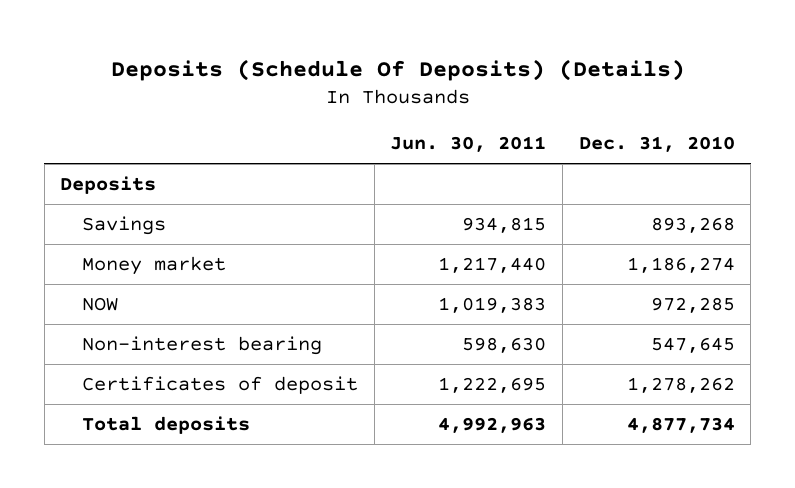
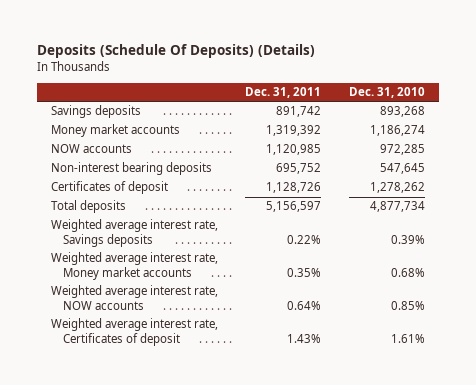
[390,136,547,153] Jun. 30, 2011 -> none
none -> [245,87,322,99] Dec. 31, 2011
[60,175,157,194] Deposits -> none
[82,215,167,235] Savings -> [50,105,141,119] Savings deposits
[82,255,227,275] Money market -> [50,124,180,138] Money market accounts
[82,296,119,311] NOW -> [50,144,132,154] NOW accounts
[82,335,323,355] Non-interest bearing -> [50,162,212,176] Non-interest bearing deposits
none -> [50,219,218,247] Weighted average interest rate, Savings deposits
none -> [50,252,218,280] Weighted average interest rate, Money market accounts
none -> [50,285,218,310] Weighted average interest rate, NOW accounts
none -> [50,318,218,346] Weighted average interest rate, Certificates of deposit

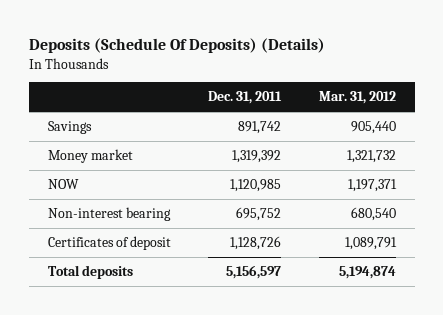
[349,87,426,99] Dec. 31, 2010 -> none
none -> [318,91,396,105] Mar. 31, 2012
[50,105,141,119] Savings deposits -> [47,121,92,135] Savings
[50,124,180,138] Money market accounts -> [47,149,133,164] Money market
[50,144,132,154] NOW accounts -> [47,179,79,190] NOW
[50,162,212,176] Non-interest bearing deposits -> [47,207,171,222] Non-interest bearing
[50,219,218,247] Weighted average interest rate, Savings deposits -> none
[50,252,218,280] Weighted average interest rate, Money market accounts -> none
[50,285,218,310] Weighted average interest rate, NOW accounts -> none
[50,318,218,346] Weighted average interest rate, Certificates of deposit -> none

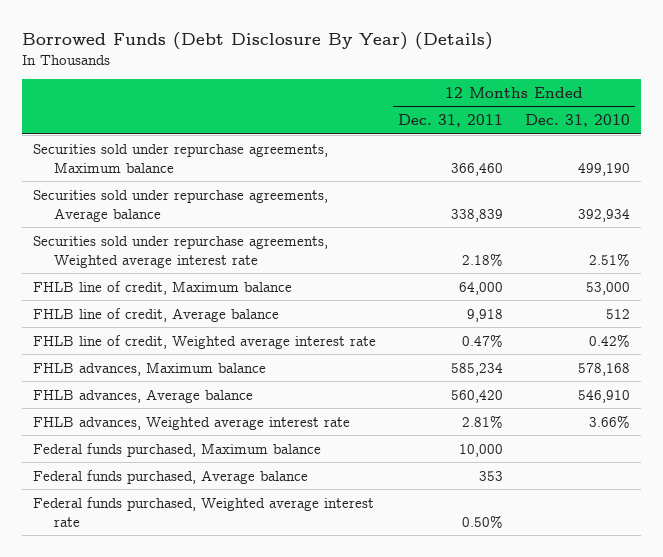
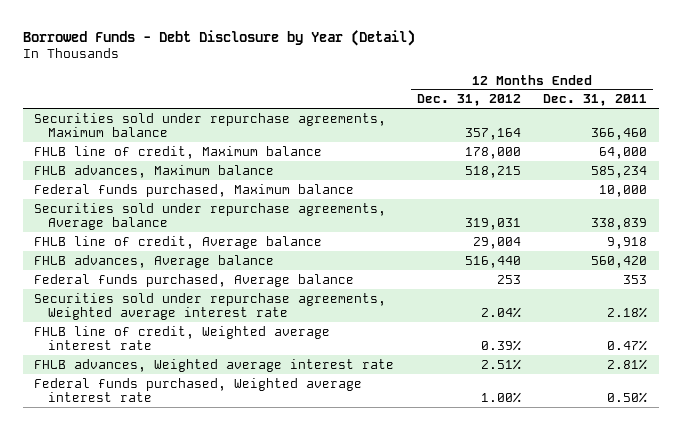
[22,31,494,50] Borrowed Funds (Debt Disclosure By Year) (Details) -> [22,29,415,46] Borrowed Funds - Debt Disclosure by Year (Detail)
[524,114,630,128] Dec. 31, 2010 -> none
none -> [416,94,521,107] Dec. 31, 2012
[33,189,329,222] Securities sold under repurchase agreements, Average balance -> [33,202,386,231] Securities sold under repurchase agreements, Average balance
[33,307,280,322] FHLB line of credit, Average balance -> [33,235,322,249] FHLB line of credit, Average balance
[33,388,254,403] FHLB advances, Average balance -> [33,254,274,268] FHLB advances, Average balance
[33,235,329,268] Securities sold under repurchase agreements, Weighted average interest rate -> [33,292,386,321] Securities sold under repurchase agreements, Weighted average interest rate
[33,334,377,349] FHLB line of credit, Weighted average interest rate -> [33,325,330,351] FHLB line of credit, Weighted average interest rate
[33,416,351,430] FHLB advances, Weighted average interest rate -> [33,358,394,372] FHLB advances, Weighted average interest rate

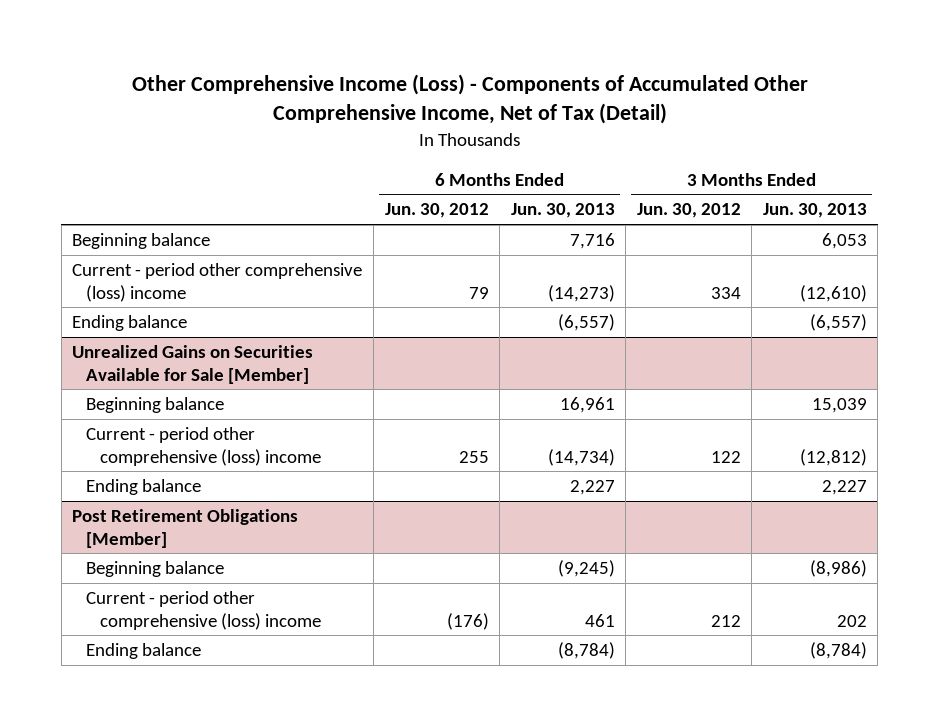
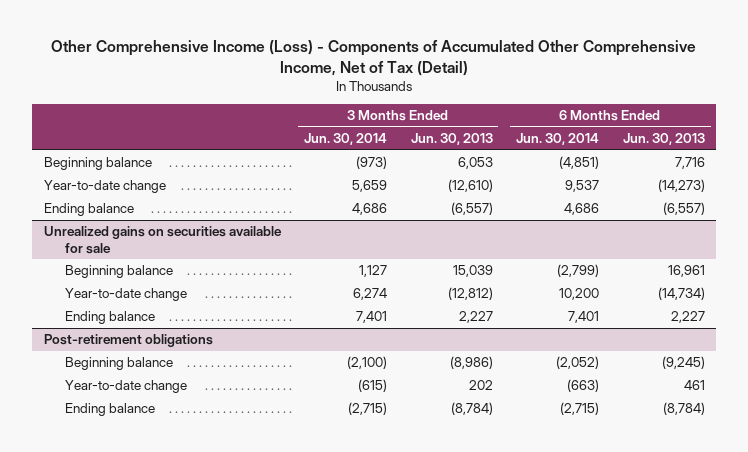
[384,203,489,219] Jun. 30, 2012 -> none
[636,203,741,219] Jun. 30, 2012 -> none
none -> [304,133,388,146] Jun. 30, 2014
none -> [516,133,600,146] Jun. 30, 2014
[72,262,363,302] Current - period other comprehensive (loss) income -> [43,180,166,194] Year-to-date change
[72,344,314,384] Unrealized Gains on Securities Available for Sale [Member] -> [43,226,282,254] Unrealized gains on securities available for sale
[86,426,322,466] Current - period other comprehensive (loss) income -> [64,288,187,302] Year-to-date change
[72,508,299,548] Post Retirement Obligations [Member] -> [43,334,213,348] Post-retirement obligations
[86,590,322,630] Current - period other comprehensive (loss) income -> [64,380,187,394] Year-to-date change

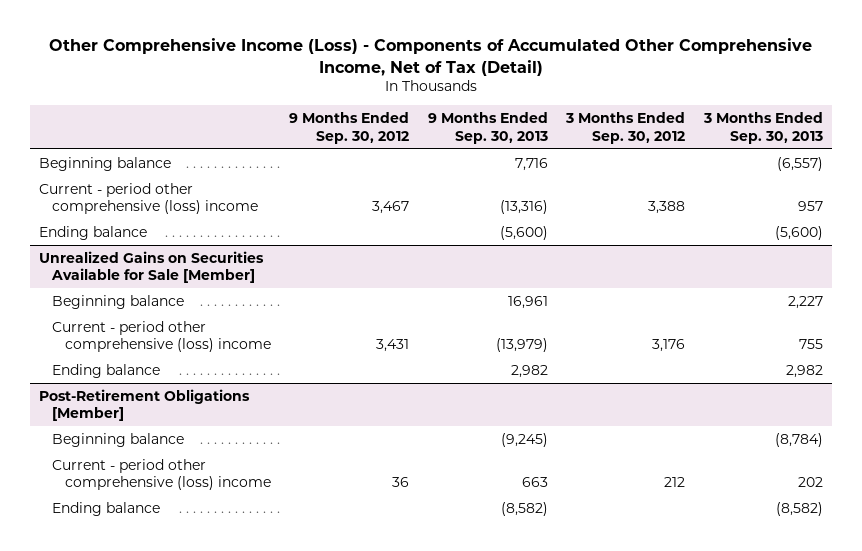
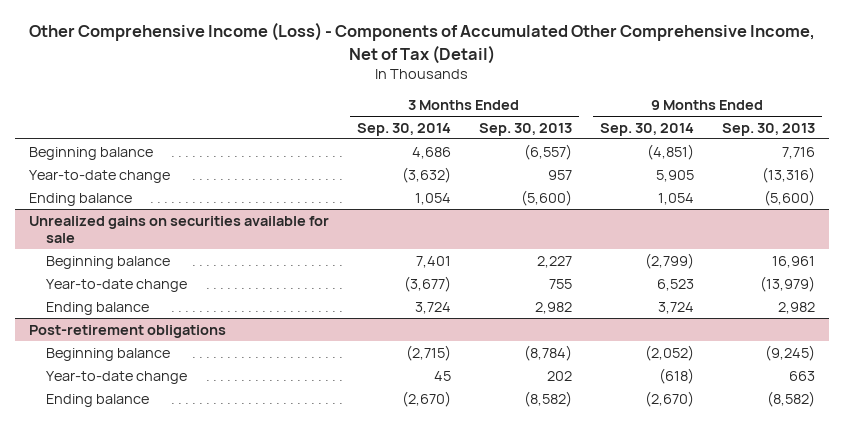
[289,111,410,144] 9 Months Ended Sep. 30, 2012 -> none
[565,111,686,144] 3 Months Ended Sep. 30, 2012 -> none
none -> [356,122,451,136] Sep. 30, 2014
none -> [599,122,694,136] Sep. 30, 2014
[39,182,258,215] Current - period other comprehensive (loss) income -> [28,169,170,183] Year-to-date change
[39,250,265,284] Unrealized Gains on Securities Available for Sale [Member] -> [28,215,329,243] Unrealized gains on securities available for sale
[51,320,271,353] Current - period other comprehensive (loss) income -> [46,278,188,292] Year-to-date change
[39,388,251,422] Post-Retirement Obligations [Member] -> [28,324,226,338] Post-retirement obligations
[51,458,271,491] Current - period other comprehensive (loss) income -> [46,370,188,384] Year-to-date change

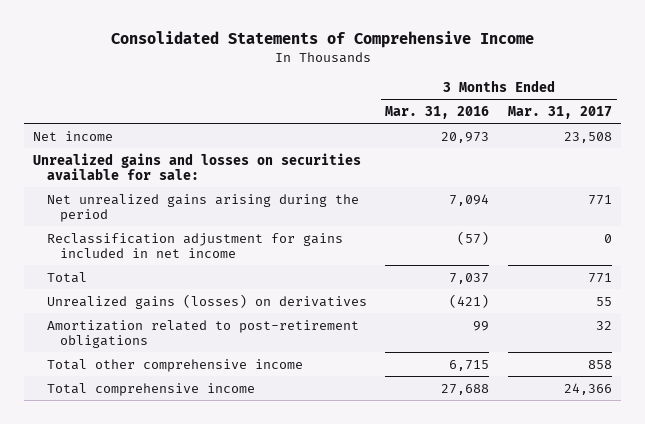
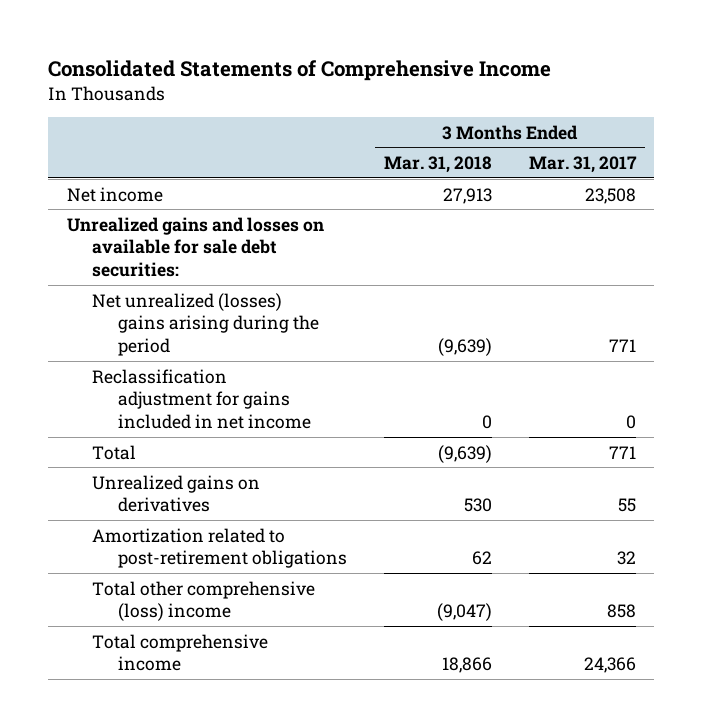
[385,105,490,119] Mar. 31, 2016 -> none
none -> [383,156,492,174] Mar. 31, 2018
[33,152,362,180] Unrealized gains and losses on securities available for sale: -> [66,216,324,277] Unrealized gains and losses on available for sale debt securities:
[46,193,359,222] Net unrealized gains arising during the period -> [92,292,320,356] Net unrealized (losses) gains arising during the period
[46,293,367,309] Unrealized gains (losses) on derivatives -> [92,474,261,513] Unrealized gains on derivatives
[46,358,303,372] Total other comprehensive income -> [92,580,316,622] Total other comprehensive (loss) income

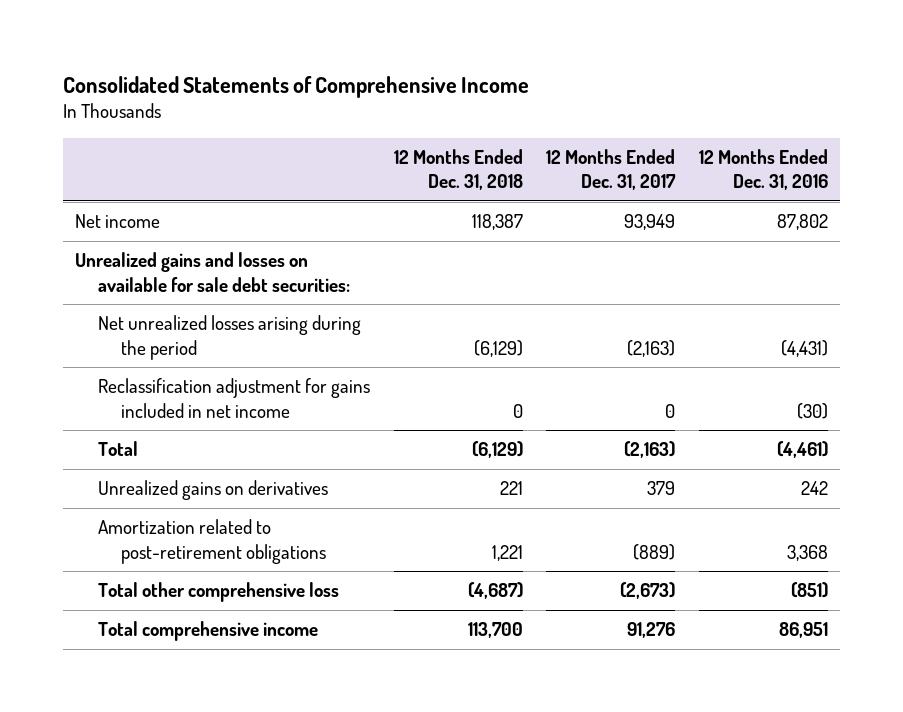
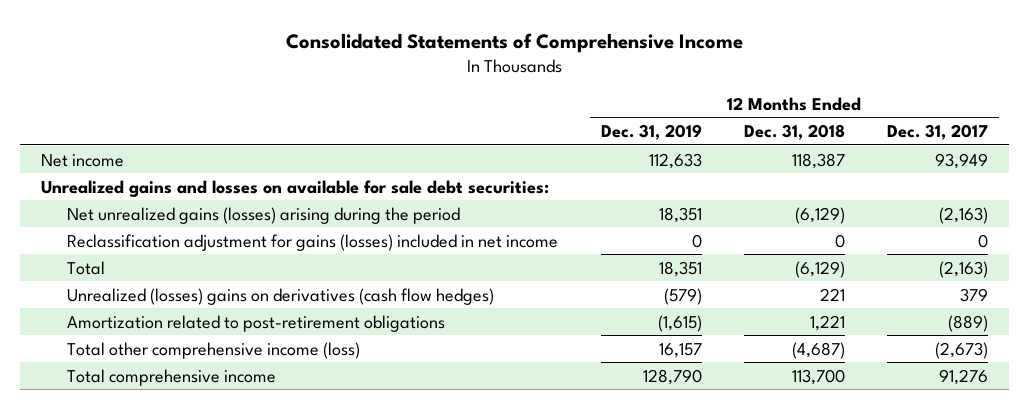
[699,148,829,191] 12 Months Ended Dec. 31, 2016 -> none
none -> [600,124,702,141] Dec. 31, 2019
[97,315,361,360] Net unrealized losses arising during the period -> [67,206,461,224] Net unrealized gains (losses) arising during the period
[97,378,370,418] Reclassification adjustment for gains included in net income -> [67,233,559,251] Reclassification adjustment for gains (losses) included in net income
[97,480,328,501] Unrealized gains on derivatives -> [67,287,495,305] Unrealized (losses) gains on derivatives (cash flow hedges)
[97,582,339,603] Total other comprehensive loss -> [67,341,361,359] Total other comprehensive income (loss)

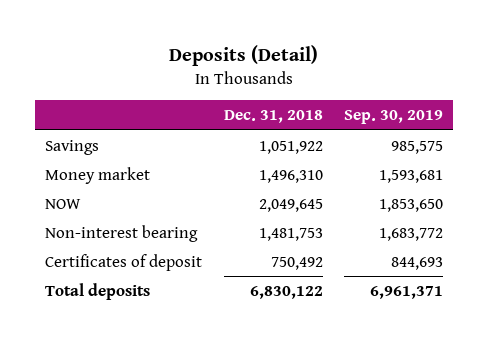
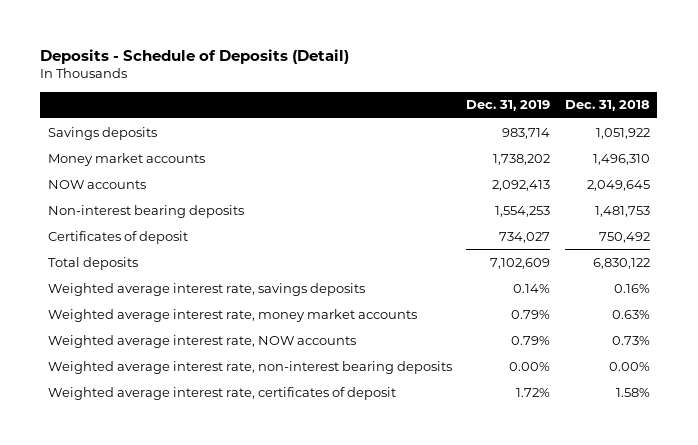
[169,44,319,66] Deposits (Detail) -> [40,48,350,64] Deposits - Schedule of Deposits (Detail)
[343,110,443,125] Sep. 30, 2019 -> none
none -> [466,100,551,112] Dec. 31, 2019
[45,139,100,155] Savings -> [47,126,157,140] Savings deposits
[45,166,151,184] Money market -> [47,152,205,166] Money market accounts
[45,198,82,209] NOW -> [47,179,146,189] NOW accounts
[45,224,199,242] Non-interest bearing -> [47,204,244,218] Non-interest bearing deposits
none -> [47,282,365,296] Weighted average interest rate, savings deposits
none -> [47,308,417,322] Weighted average interest rate, money market accounts
none -> [47,334,356,348] Weighted average interest rate, NOW accounts
none -> [47,360,452,374] Weighted average interest rate, non-interest bearing deposits
none -> [47,386,396,400] Weighted average interest rate, certificates of deposit

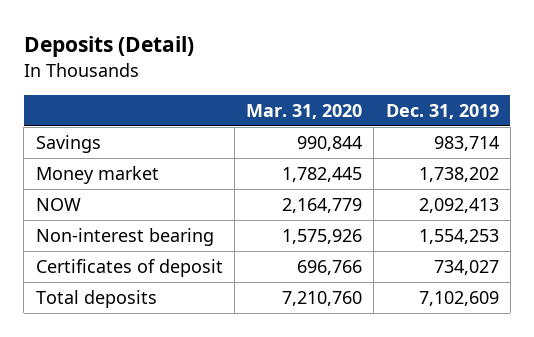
[40,48,350,64] Deposits - Schedule of Deposits (Detail) -> [23,36,194,58] Deposits (Detail)
[564,100,650,112] Dec. 31, 2018 -> none
none -> [246,103,363,119] Mar. 31, 2020
[47,126,157,140] Savings deposits -> [35,134,101,153] Savings
[47,152,205,166] Money market accounts -> [35,165,159,184] Money market
[47,179,146,189] NOW accounts -> [35,197,81,211] NOW
[47,204,244,218] Non-interest bearing deposits -> [35,227,214,246] Non-interest bearing
[47,282,365,296] Weighted average interest rate, savings deposits -> none
[47,308,417,322] Weighted average interest rate, money market accounts -> none
[47,334,356,348] Weighted average interest rate, NOW accounts -> none
[47,360,452,374] Weighted average interest rate, non-interest bearing deposits -> none
[47,386,396,400] Weighted average interest rate, certificates of deposit -> none

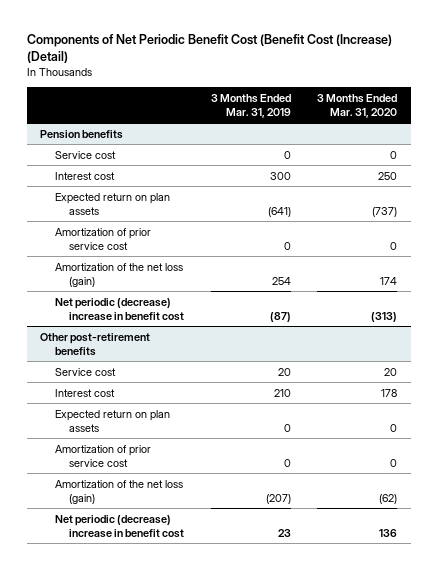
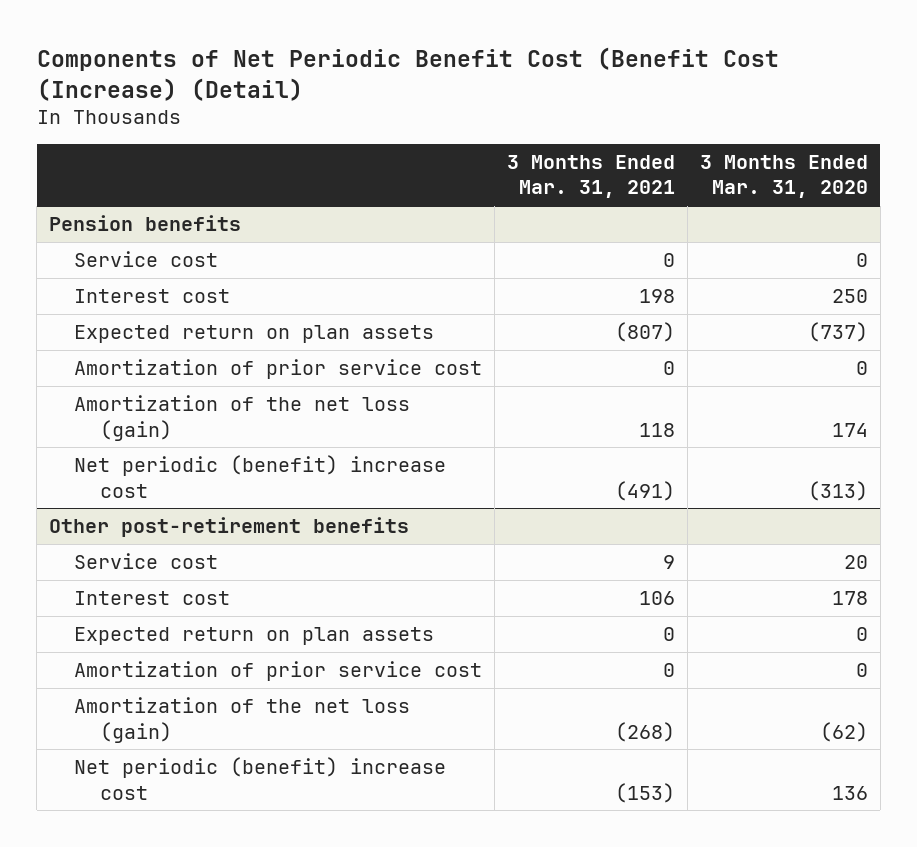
[210,93,291,118] 3 Months Ended Mar. 31, 2019 -> none
none -> [507,154,676,199] 3 Months Ended Mar. 31, 2021
[54,297,184,321] Net periodic (decrease) increase in benefit cost -> [74,455,447,498] Net periodic (benefit) increase cost
[54,514,184,538] Net periodic (decrease) increase in benefit cost -> [74,757,447,800] Net periodic (benefit) increase cost

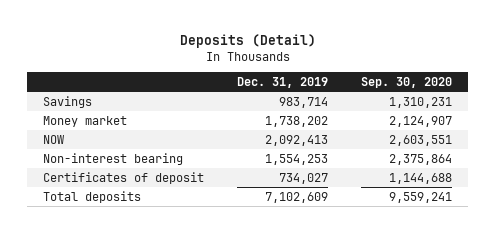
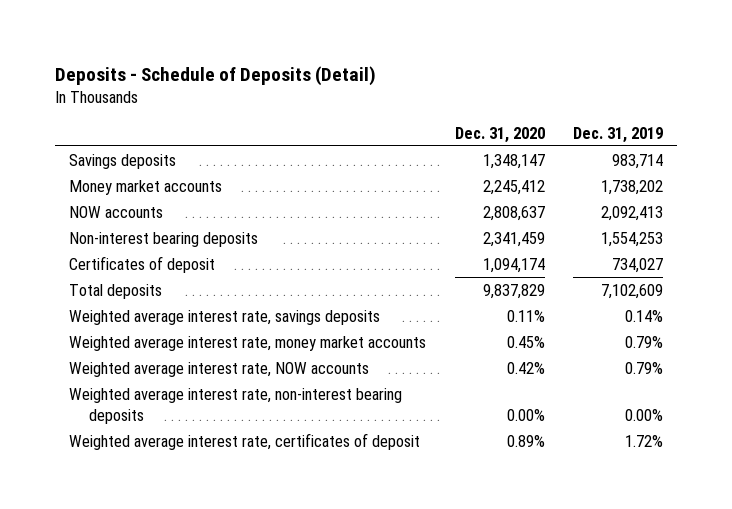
[179,33,316,48] Deposits (Detail) -> [54,65,376,86] Deposits - Schedule of Deposits (Detail)
[360,76,452,88] Sep. 30, 2020 -> none
none -> [454,126,545,143] Dec. 31, 2020
[43,95,93,108] Savings -> [69,153,177,169] Savings deposits
[43,115,128,127] Money market -> [69,179,223,195] Money market accounts
[43,134,65,144] NOW -> [69,205,164,218] NOW accounts
[43,152,184,165] Non-interest bearing -> [69,231,259,247] Non-interest bearing deposits
none -> [69,309,381,325] Weighted average interest rate, savings deposits
none -> [69,335,427,351] Weighted average interest rate, money market accounts
none -> [69,361,370,377] Weighted average interest rate, NOW accounts
none -> [69,387,403,425] Weighted average interest rate, non-interest bearing deposits
none -> [69,432,421,450] Weighted average interest rate, certificates of deposit

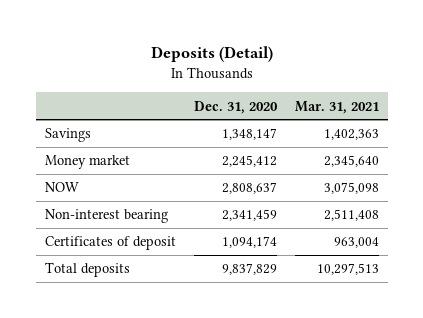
[54,65,376,86] Deposits - Schedule of Deposits (Detail) -> [150,46,273,63] Deposits (Detail)
[573,126,664,143] Dec. 31, 2019 -> none
none -> [294,100,379,114] Mar. 31, 2021
[69,153,177,169] Savings deposits -> [44,128,91,143] Savings
[69,179,223,195] Money market accounts -> [44,155,130,170] Money market
[69,205,164,218] NOW accounts -> [44,182,79,193] NOW
[69,231,259,247] Non-interest bearing deposits -> [44,209,168,224] Non-interest bearing
[69,309,381,325] Weighted average interest rate, savings deposits -> none
[69,335,427,351] Weighted average interest rate, money market accounts -> none
[69,361,370,377] Weighted average interest rate, NOW accounts -> none
[69,387,403,425] Weighted average interest rate, non-interest bearing deposits -> none
[69,432,421,450] Weighted average interest rate, certificates of deposit -> none

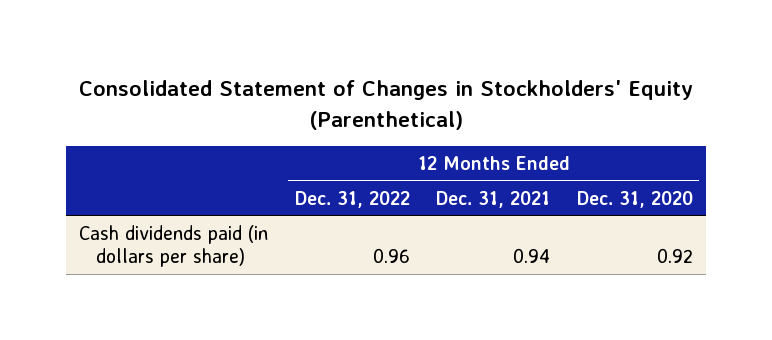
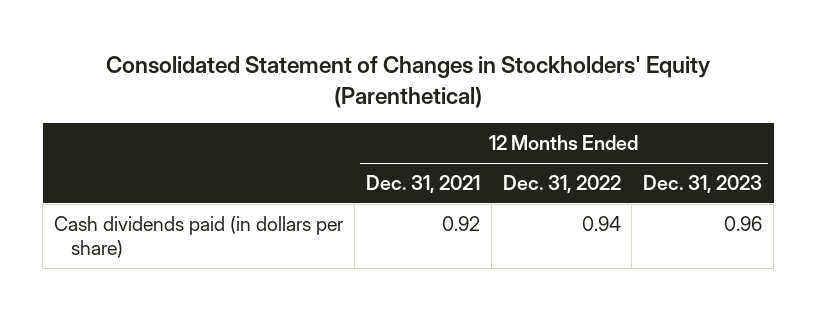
[576,190,693,208] Dec. 31, 2020 -> none
none -> [643,175,763,194] Dec. 31, 2023
[372,248,410,264] 0.96 -> [581,216,621,232] 0.94
[513,248,551,264] 0.94 -> [441,216,480,232] 0.92

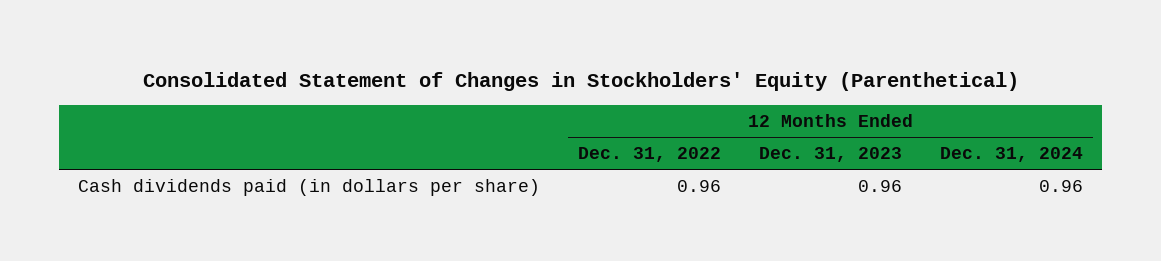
[365,175,480,194] Dec. 31, 2021 -> none
none -> [940,147,1084,163] Dec. 31, 2024
[581,216,621,232] 0.94 -> [676,180,721,193] 0.96

